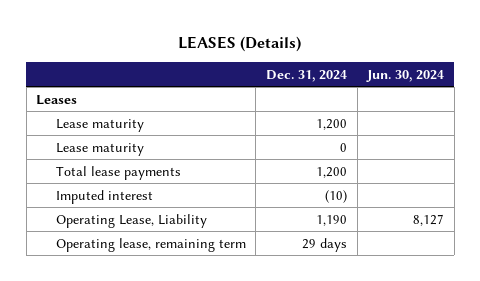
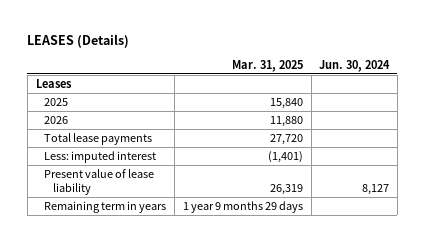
[265,69,347,82] Dec. 31, 2024 -> none
none -> [231,59,303,72] Mar. 31, 2025
[55,142,144,156] Lease maturity -> none
none -> [44,98,69,107] 2025
[55,118,144,132] Lease maturity -> [44,116,69,125] 2026
[55,189,153,204] Imputed interest -> [44,151,157,164] Less: imputed interest
[55,213,207,228] Operating Lease, Liability -> [44,169,155,196] Present value of lease liability
[55,237,246,252] Operating lease, remaining term -> [44,201,167,214] Remaining term in years

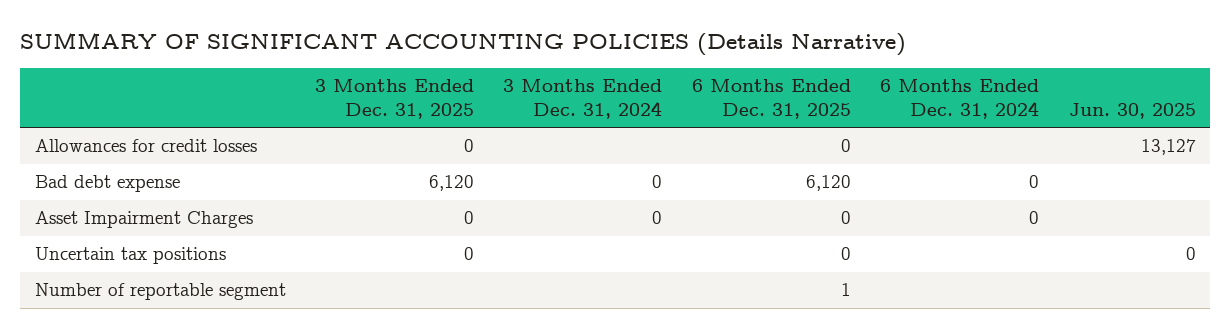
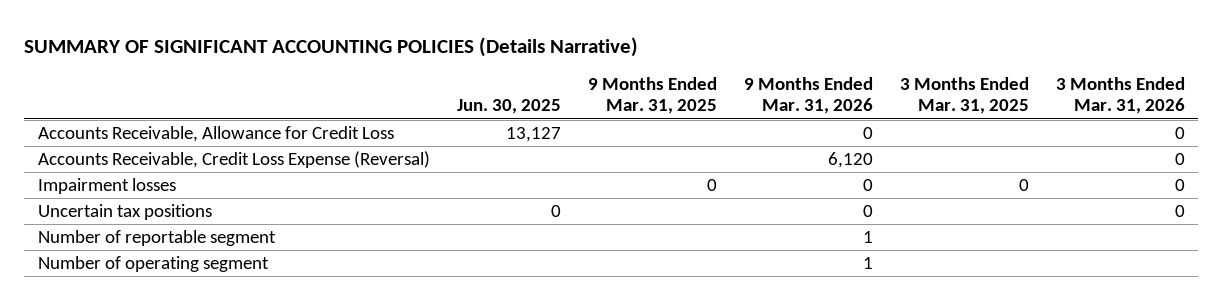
[314,79,474,119] 3 Months Ended Dec. 31, 2025 -> none
[503,79,663,119] 3 Months Ended Dec. 31, 2024 -> none
[691,79,851,119] 6 Months Ended Dec. 31, 2025 -> none
[880,79,1040,119] 6 Months Ended Dec. 31, 2024 -> none
none -> [587,77,717,115] 9 Months Ended Mar. 31, 2025
none -> [743,77,873,115] 9 Months Ended Mar. 31, 2026
none -> [899,77,1029,115] 3 Months Ended Mar. 31, 2025
none -> [1055,77,1185,115] 3 Months Ended Mar. 31, 2026
[34,139,257,153] Allowances for credit losses -> [37,126,394,143] Accounts Receivable, Allowance for Credit Loss
[34,175,180,193] Bad debt expense -> [37,151,430,169] Accounts Receivable, Credit Loss Expense (Reversal)
[34,211,253,229] Asset Impairment Charges -> [37,178,176,195] Impairment losses
none -> [37,256,269,273] Number of operating segment

